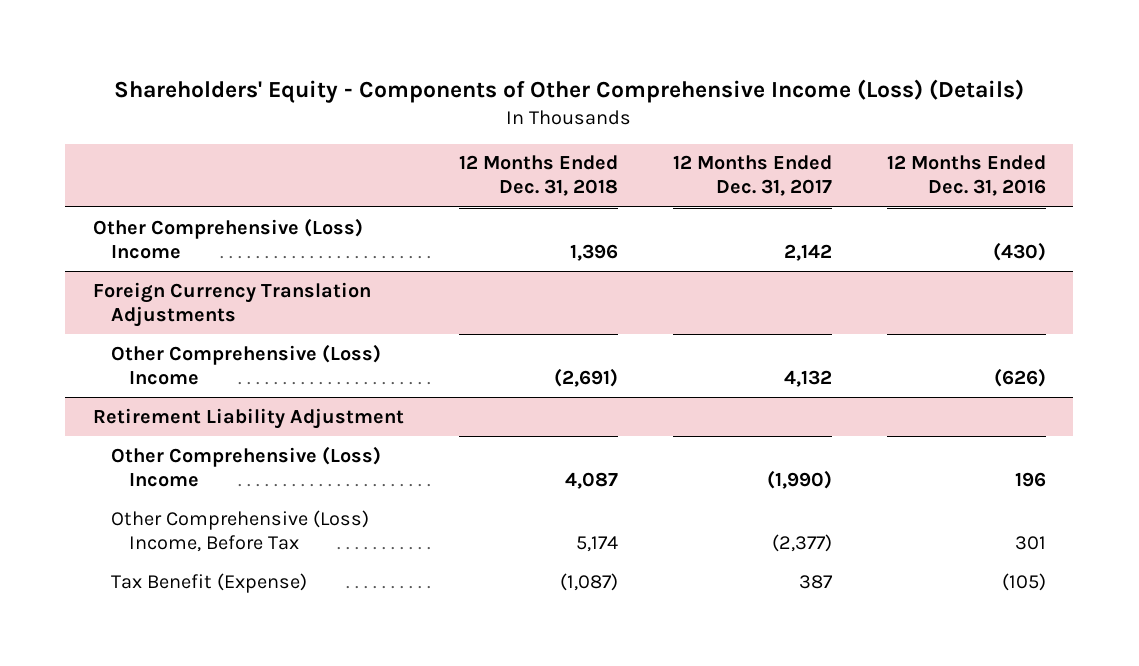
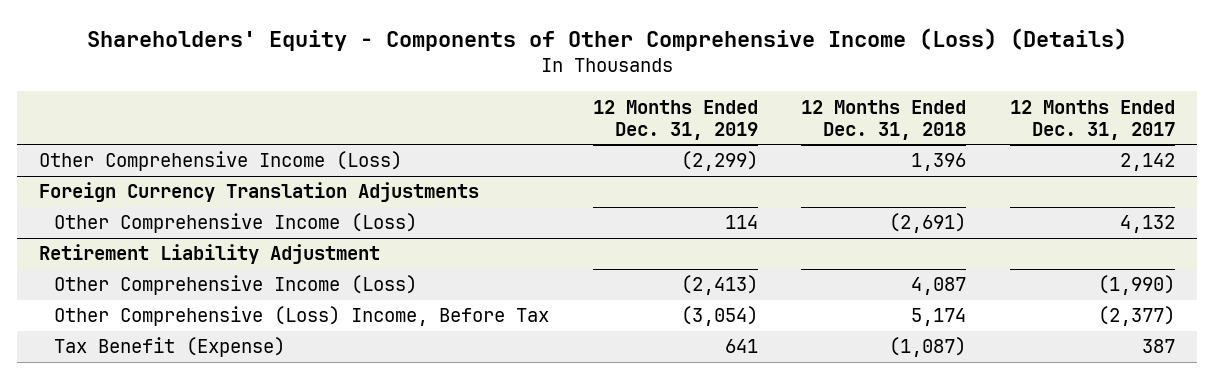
[886,155,1046,197] 12 Months Ended Dec. 31, 2016 -> none
none -> [592,99,758,140] 12 Months Ended Dec. 31, 2019
[92,217,363,259] Other Comprehensive (Loss) Income -> [38,151,402,172] Other Comprehensive Income (Loss)
[111,343,382,385] Other Comprehensive (Loss) Income -> [54,213,418,234] Other Comprehensive Income (Loss)
[111,445,382,487] Other Comprehensive (Loss) Income -> [54,275,418,296] Other Comprehensive Income (Loss)

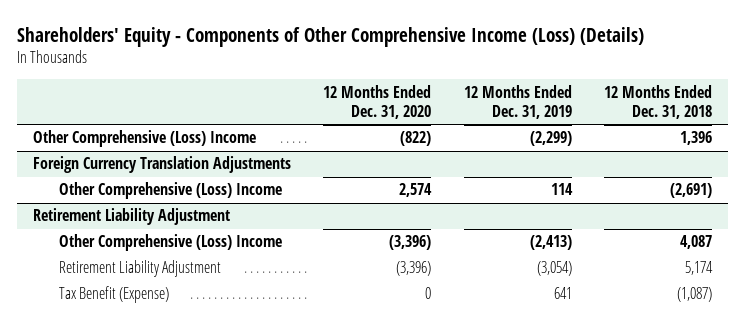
[1009,99,1175,140] 12 Months Ended Dec. 31, 2017 -> none
none -> [323,84,432,119] 12 Months Ended Dec. 31, 2020
[38,151,402,172] Other Comprehensive Income (Loss) -> [33,130,257,148] Other Comprehensive (Loss) Income
[54,213,418,234] Other Comprehensive Income (Loss) -> [58,182,282,200] Other Comprehensive (Loss) Income
[54,275,418,296] Other Comprehensive Income (Loss) -> [58,234,282,252] Other Comprehensive (Loss) Income
[54,306,550,327] Other Comprehensive (Loss) Income, Before Tax -> [58,260,221,278] Retirement Liability Adjustment

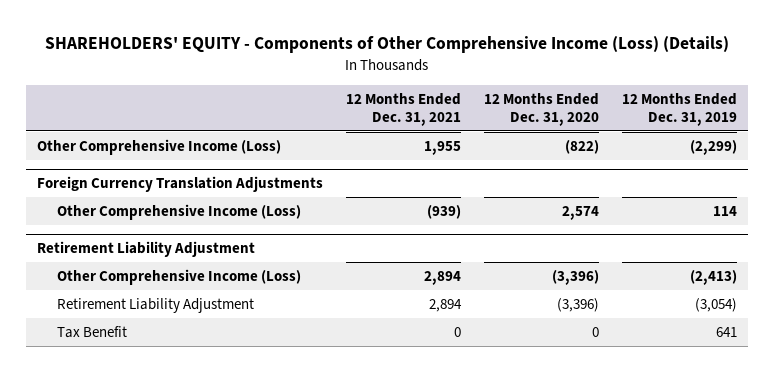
[16,26,644,47] Shareholders' Equity - Components of Other Comprehensive Income (Loss) (Details) -> [45,36,730,54] SHAREHOLDERS' EQUITY - Components of Other Comprehensive Income (Loss) (Details)
[603,84,712,119] 12 Months Ended Dec. 31, 2018 -> none
none -> [346,92,462,126] 12 Months Ended Dec. 31, 2021
[33,130,257,148] Other Comprehensive (Loss) Income -> [37,138,282,155] Other Comprehensive Income (Loss)
[58,182,282,200] Other Comprehensive (Loss) Income -> [56,203,301,220] Other Comprehensive Income (Loss)
[58,234,282,252] Other Comprehensive (Loss) Income -> [56,268,301,285] Other Comprehensive Income (Loss)
[58,286,169,304] Tax Benefit (Expense) -> [56,325,127,338] Tax Benefit

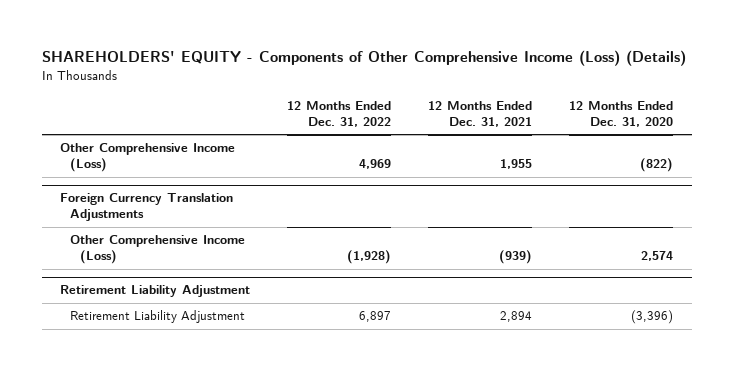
[622,92,738,126] 12 Months Ended Dec. 31, 2019 -> none
none -> [287,101,392,128] 12 Months Ended Dec. 31, 2022
[56,268,301,285] Other Comprehensive Income (Loss) -> none
[56,325,127,338] Tax Benefit -> none

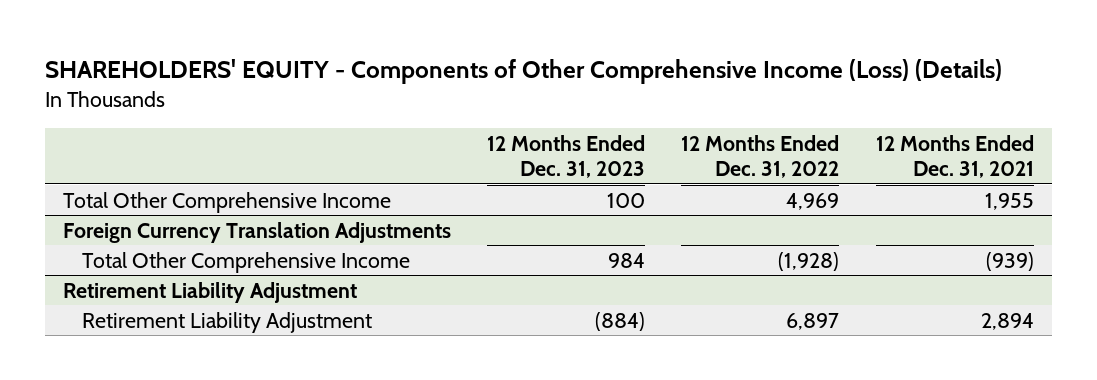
[569,101,674,128] 12 Months Ended Dec. 31, 2020 -> none
none -> [487,134,646,179] 12 Months Ended Dec. 31, 2023
[60,143,236,173] Other Comprehensive Income (Loss) -> [62,191,391,213] Total Other Comprehensive Income
[70,235,246,265] Other Comprehensive Income (Loss) -> [82,251,411,273] Total Other Comprehensive Income

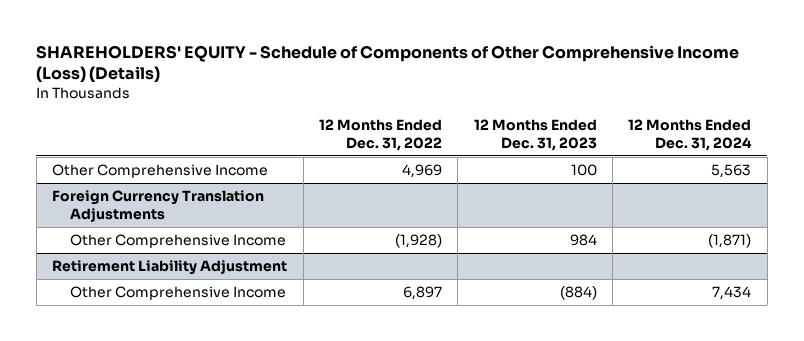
[44,58,1002,84] SHAREHOLDERS' EQUITY - Components of Other Comprehensive Income (Loss) (Details) -> [36,44,740,83] SHAREHOLDERS' EQUITY - Schedule of Components of Other Comprehensive Income (Loss) (Details)
[875,134,1034,179] 12 Months Ended Dec. 31, 2021 -> none
none -> [628,119,753,152] 12 Months Ended Dec. 31, 2024
[62,191,391,213] Total Other Comprehensive Income -> [52,163,269,178] Other Comprehensive Income
[82,251,411,273] Total Other Comprehensive Income -> [70,233,287,248] Other Comprehensive Income
[82,311,373,333] Retirement Liability Adjustment -> [70,285,287,300] Other Comprehensive Income

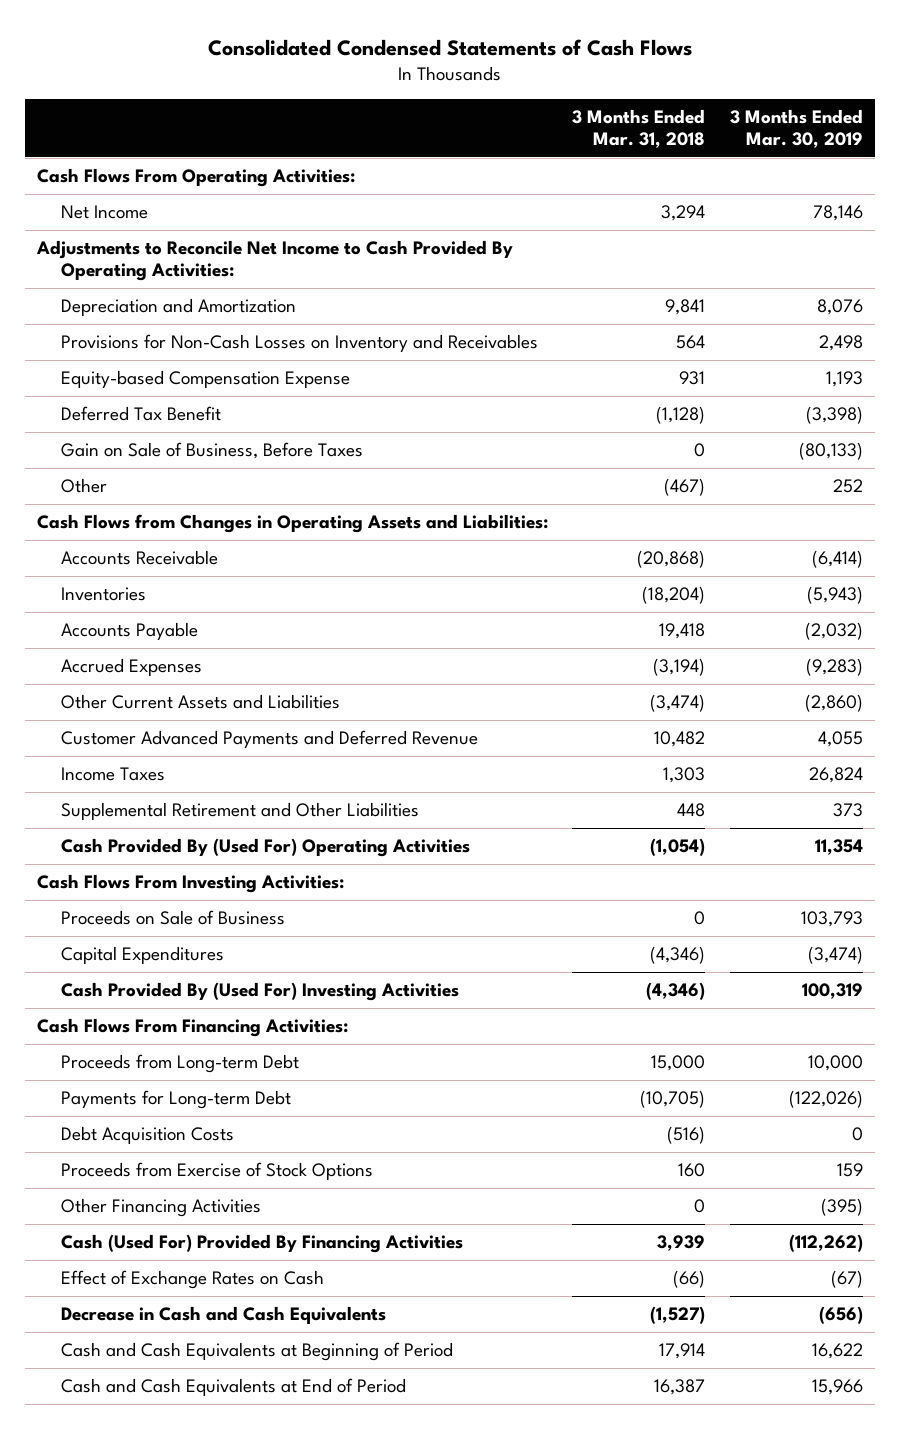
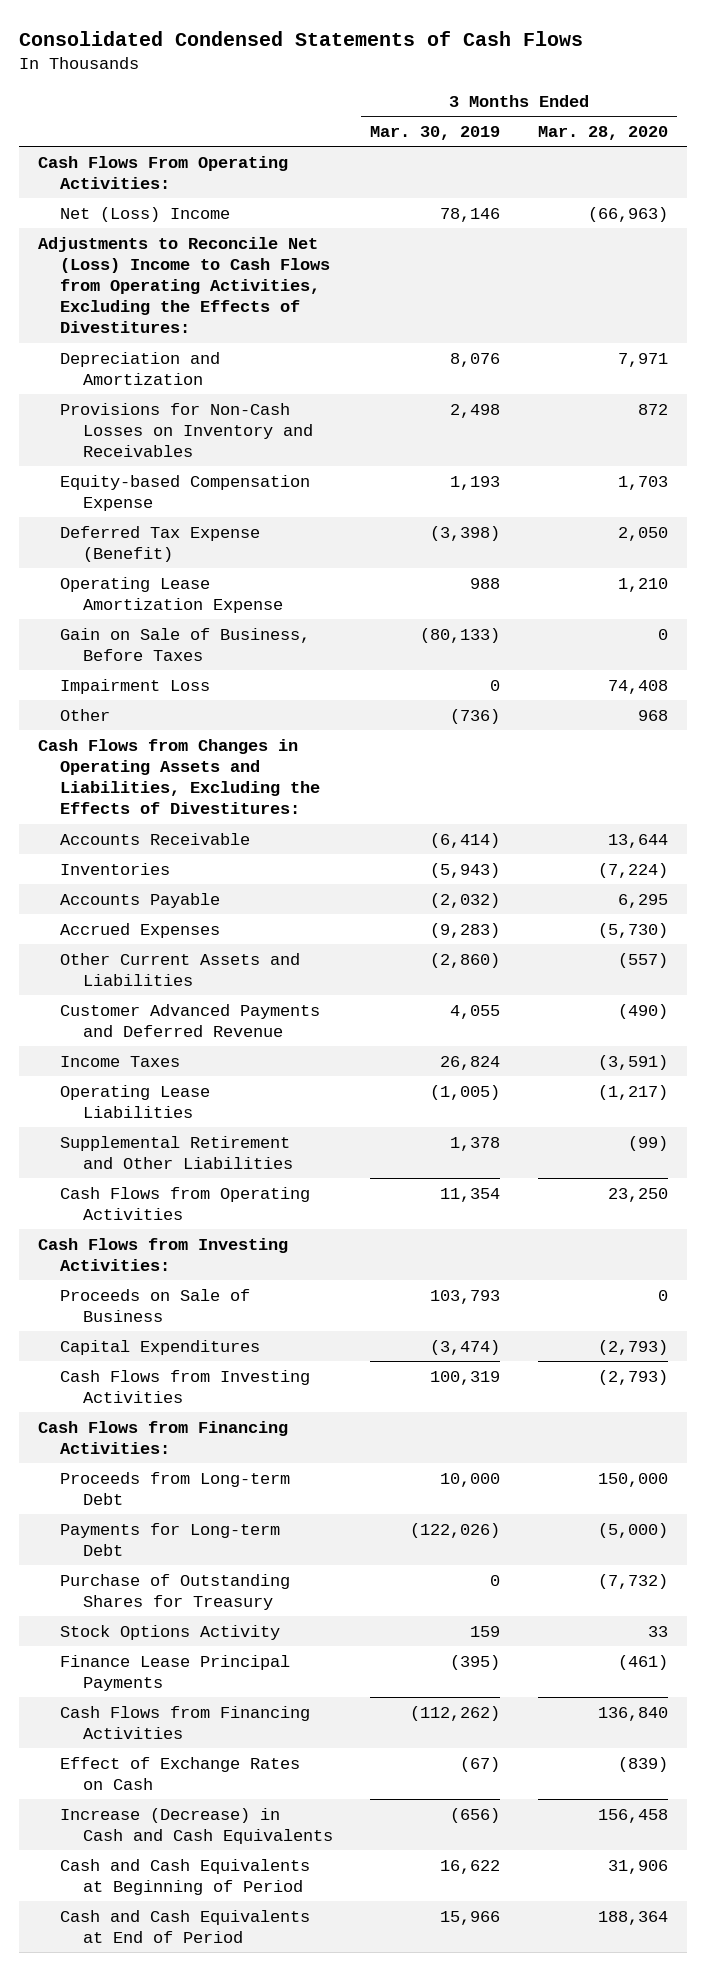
[572,109,706,149] 3 Months Ended Mar. 31, 2018 -> none
none -> [537,125,668,140] Mar. 28, 2020
[61,205,149,220] Net Income -> [60,206,231,222] Net (Loss) Income
[36,240,514,282] Adjustments to Reconcile Net Income to Cash Provided By Operating Activities: -> [37,236,331,334] Adjustments to Reconcile Net (Loss) Income to Cash Flows from Operating Activities, Excluding the Effects of Divestitures:
[61,406,222,422] Deferred Tax Benefit -> [60,525,261,562] Deferred Tax Expense (Benefit)
none -> [60,576,283,613] Operating Lease Amortization Expense
none -> [60,678,211,694] Impairment Loss
[832,479,863,494] 252 -> [450,708,501,724] (736)
[37,514,549,534] Cash Flows from Changes in Operating Assets and Liabilities: -> [37,738,321,815] Cash Flows from Changes in Operating Assets and Liabilities, Excluding the Effects of Divestitures:
none -> [60,1084,211,1118] Operating Lease Liabilities
[832,803,863,818] 373 -> [450,1136,501,1151] 1,378
[61,838,471,858] Cash Provided By (Used For) Operating Activities -> [60,1186,311,1220] Cash Flows from Operating Activities
[37,874,345,894] Cash Flows From Investing Activities: -> [37,1237,288,1271] Cash Flows from Investing Activities:
[61,982,460,1002] Cash Provided By (Used For) Investing Activities -> [60,1369,311,1403] Cash Flows from Investing Activities
[37,1018,349,1038] Cash Flows From Financing Activities: -> [37,1420,288,1454] Cash Flows from Financing Activities:
[61,1126,235,1145] Debt Acquisition Costs -> none
none -> [60,1573,291,1610] Purchase of Outstanding Shares for Treasury
[61,1162,374,1181] Proceeds from Exercise of Stock Options -> [60,1624,281,1640] Stock Options Activity
[61,1198,262,1218] Other Financing Activities -> [60,1654,291,1691] Finance Lease Principal Payments
[61,1234,464,1254] Cash (Used For) Provided By Financing Activities -> [60,1705,311,1739] Cash Flows from Financing Activities
[61,1306,387,1325] Decrease in Cash and Cash Equivalents -> [60,1807,333,1844] Increase (Decrease) in Cash and Cash Equivalents

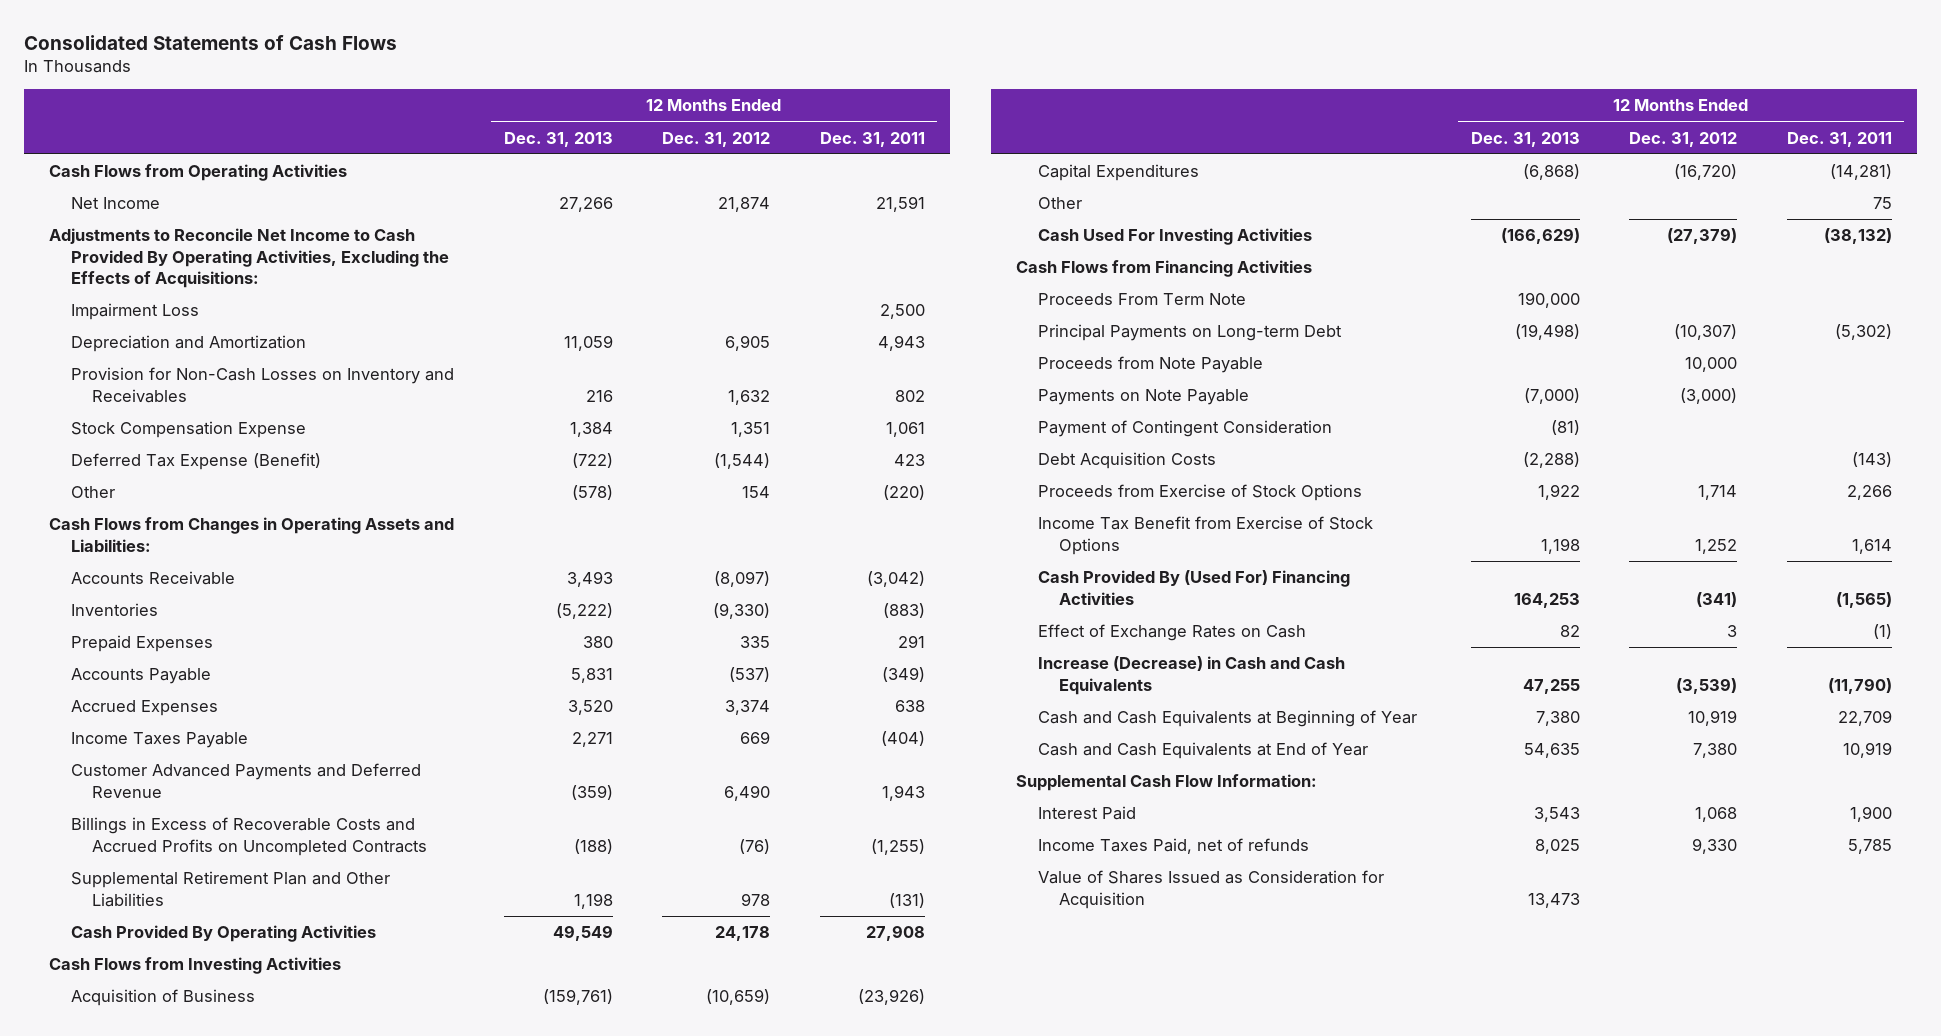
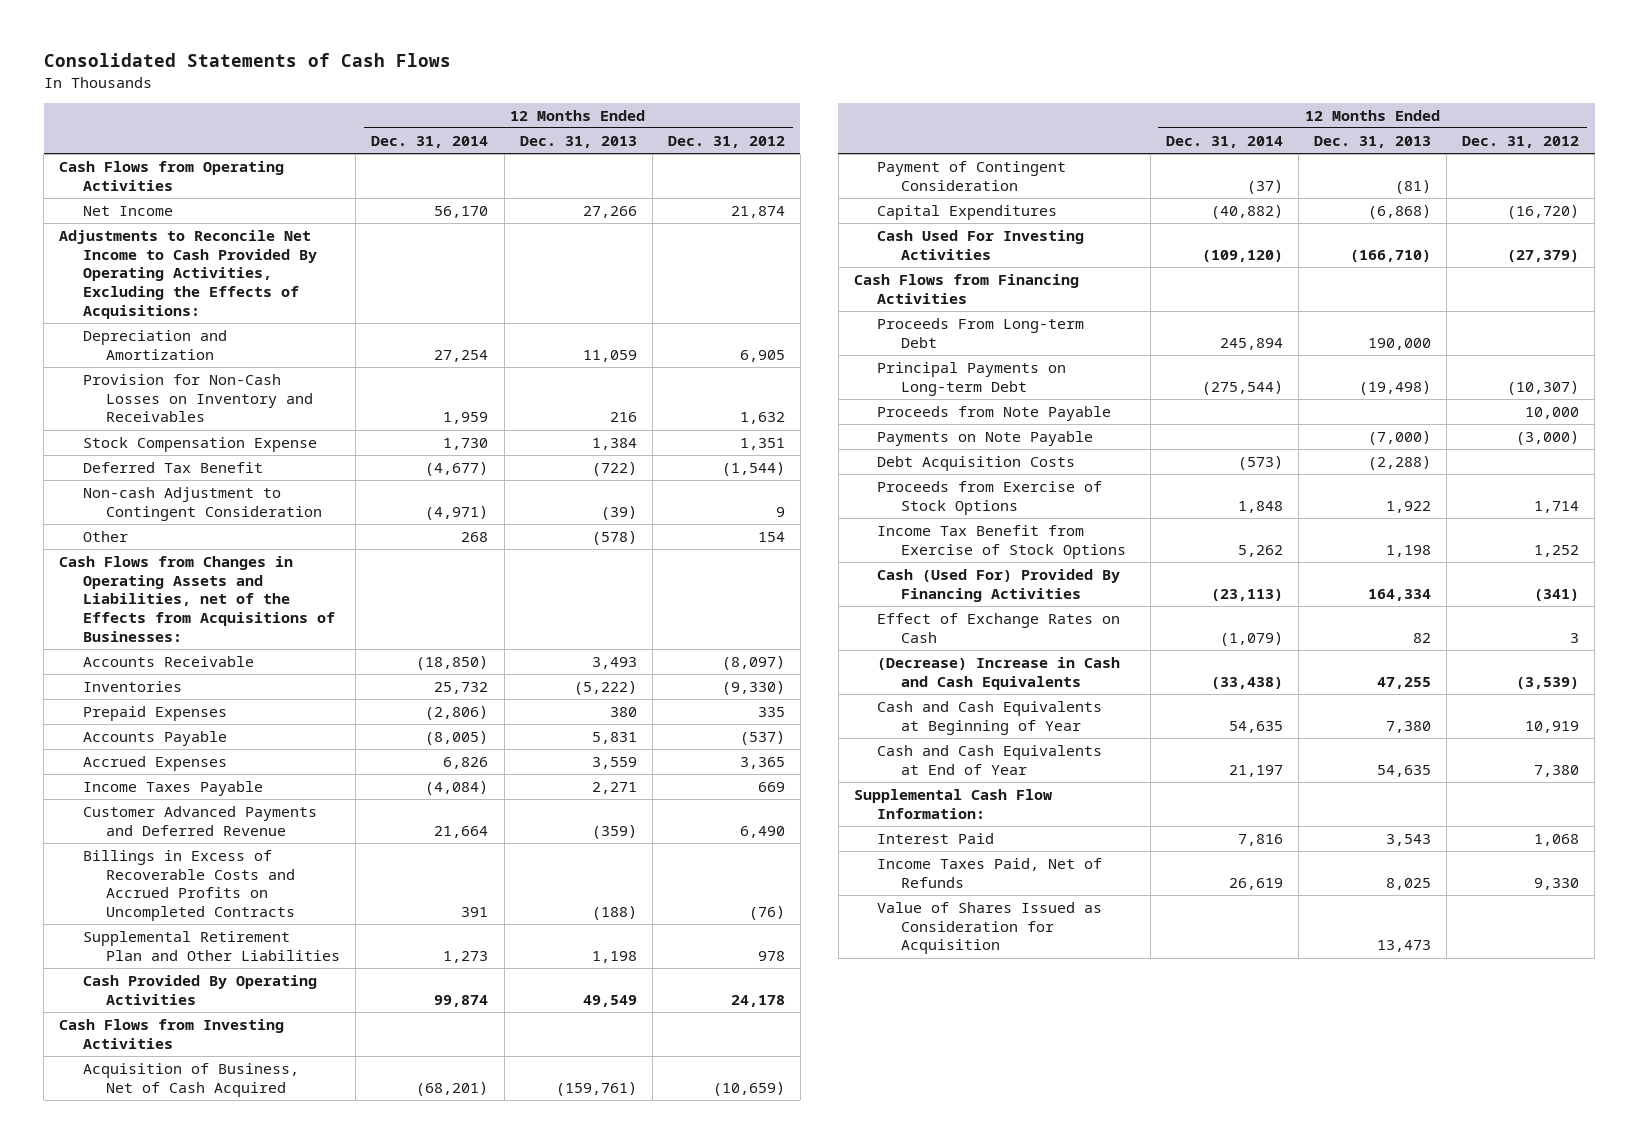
[819,131,925,147] Dec. 31, 2011 -> none
none -> [371,136,489,149] Dec. 31, 2014
[70,303,199,321] Impairment Loss -> none
[70,453,321,471] Deferred Tax Expense (Benefit) -> [82,462,263,474] Deferred Tax Benefit
none -> [82,487,323,521] Non-cash Adjustment to Contingent Consideration
[49,517,455,552] Cash Flows from Changes in Operating Assets and Liabilities: -> [59,556,335,642] Cash Flows from Changes in Operating Assets and Liabilities, net of the Effects from Acquisitions of Businesses:
[567,700,613,716] 3,520 -> [591,757,637,770] 3,559
[725,700,771,716] 3,374 -> [739,757,785,770] 3,365
[70,989,255,1007] Acquisition of Business -> [82,1063,299,1097] Acquisition of Business, Net of Cash Acquired
[1037,420,1332,438] Payment of Contingent Consideration -> [877,161,1067,191] Payment of Contingent Consideration
[1037,197,1082,210] Other -> none
[1500,228,1580,245] (166,629) -> [1350,249,1432,262] (166,710)
[1037,293,1246,306] Proceeds From Term Note -> [877,318,1085,348] Proceeds From Long-term Debt
[1037,570,1350,605] Cash Provided By (Used For) Financing Activities -> [877,569,1121,602] Cash (Used For) Provided By Financing Activities
[1513,592,1580,608] 164,253 -> [1368,588,1432,601] 164,334
[1037,656,1345,695] Increase (Decrease) in Cash and Cash Equivalents -> [877,657,1121,690] (Decrease) Increase in Cash and Cash Equivalents
[1037,838,1309,855] Income Taxes Paid, net of refunds -> [877,858,1103,888] Income Taxes Paid, Net of Refunds

